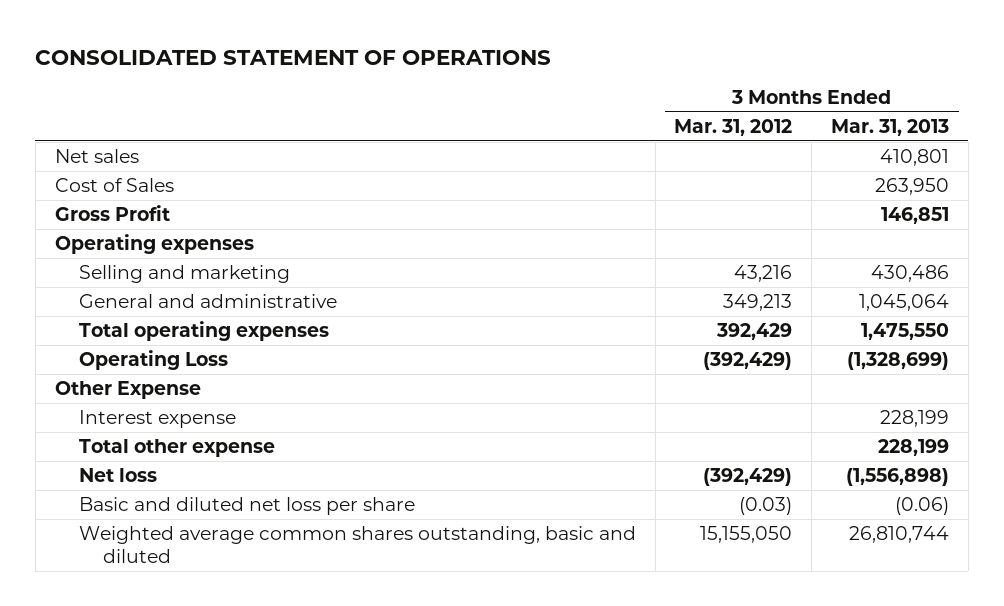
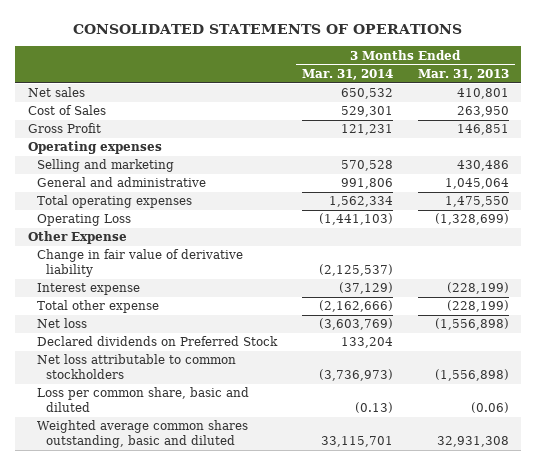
[35,49,552,65] CONSOLIDATED STATEMENT OF OPERATIONS -> [73,24,463,35] CONSOLIDATED STATEMENTS OF OPERATIONS
[674,118,793,136] Mar. 31, 2012 -> none
none -> [301,68,393,80] Mar. 31, 2014
none -> [36,249,243,278] Change in fair value of derivative liability
[879,409,949,427] 228,199 -> [446,282,509,295] (228,199)
[877,438,949,456] 228,199 -> [446,300,509,313] (228,199)
none -> [36,336,278,347] Declared dividends on Preferred Stock
none -> [36,354,236,380] Net loss attributable to common stockholders
[78,496,415,515] Basic and diluted net loss per share -> [36,387,249,413] Loss per common share, basic and diluted
[848,525,949,543] 26,810,744 -> [436,436,509,448] 32,931,308

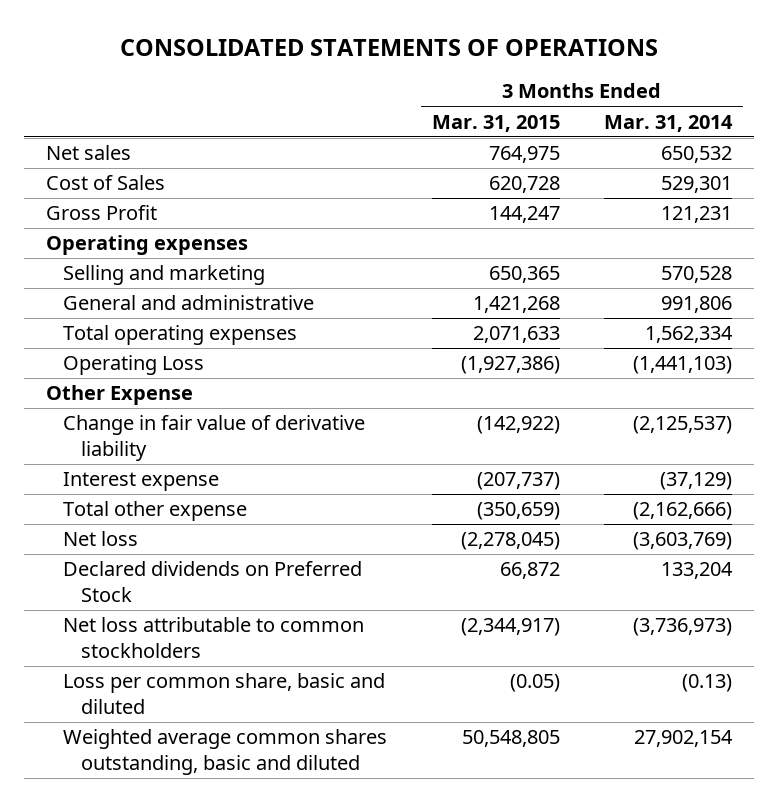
[417,68,509,80] Mar. 31, 2013 -> none
none -> [431,114,560,132] Mar. 31, 2015
[320,436,393,448] 33,115,701 -> [633,730,733,748] 27,902,154

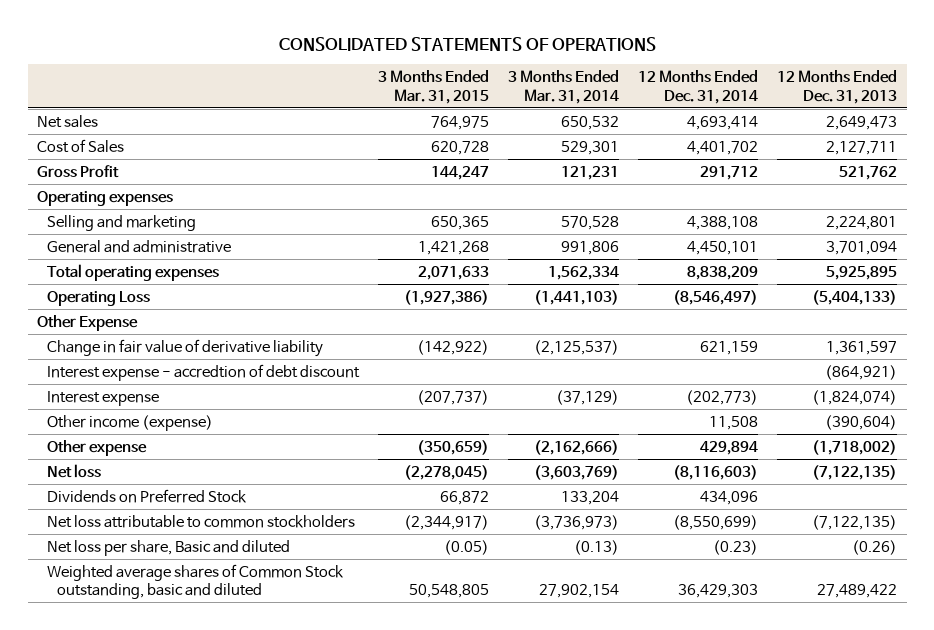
none -> [638,70,759,104] 12 Months Ended Dec. 31, 2014
none -> [777,70,898,104] 12 Months Ended Dec. 31, 2013
none -> [47,363,361,381] Interest expense - accredtion of debt discount
none -> [47,414,214,431] Other income (expense)
[63,501,248,522] Total other expense -> [47,439,148,456] Other expense
[63,561,363,602] Declared dividends on Preferred Stock -> [47,488,248,503] Dividends on Preferred Stock
[63,673,386,714] Loss per common share, basic and diluted -> [47,539,291,556] Net loss per share, Basic and diluted
[63,729,388,775] Weighted average common shares outstanding, basic and diluted -> [47,563,345,600] Weighted average shares of Common Stock outstanding, basic and diluted

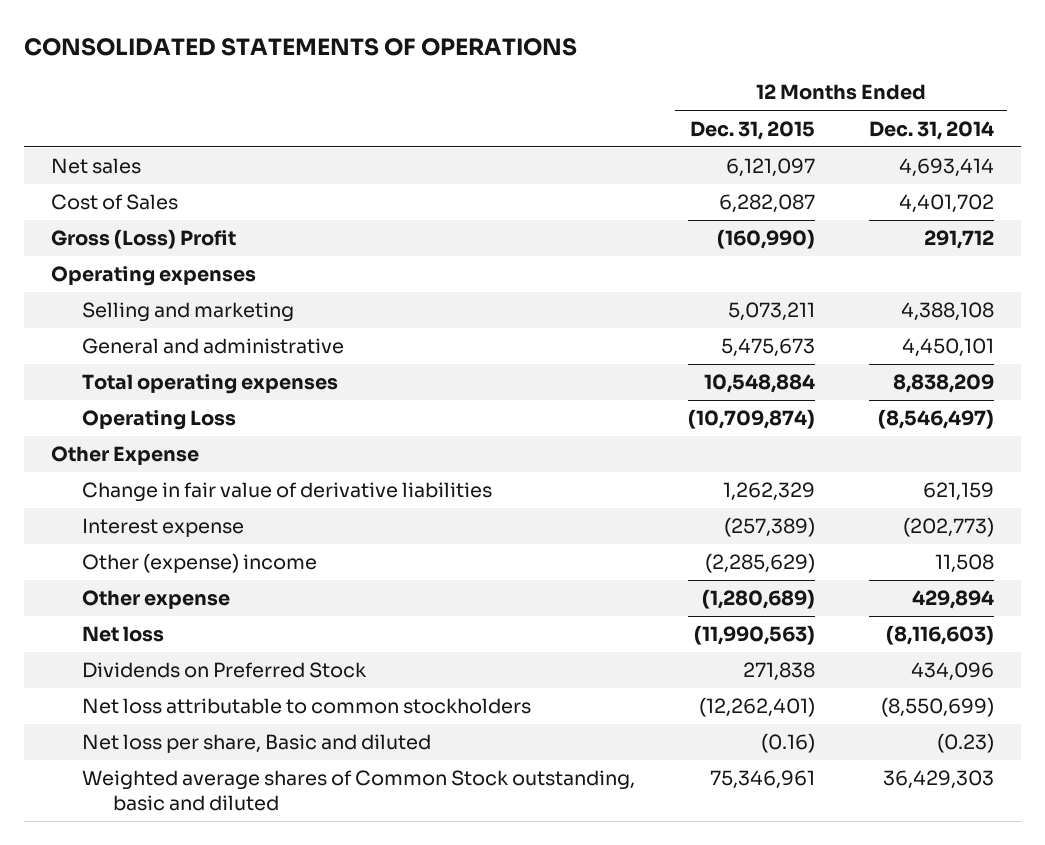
[378,70,490,104] 3 Months Ended Mar. 31, 2015 -> none
[508,70,620,104] 3 Months Ended Mar. 31, 2014 -> none
[777,70,898,104] 12 Months Ended Dec. 31, 2013 -> none
none -> [690,120,816,140] Dec. 31, 2015
[37,164,120,178] Gross Profit -> [50,229,236,250] Gross (Loss) Profit
[47,363,361,381] Interest expense - accredtion of debt discount -> none
[47,338,324,357] Change in fair value of derivative liability -> [82,482,493,503] Change in fair value of derivative liabilities
[47,414,214,431] Other income (expense) -> [82,553,318,574] Other (expense) income

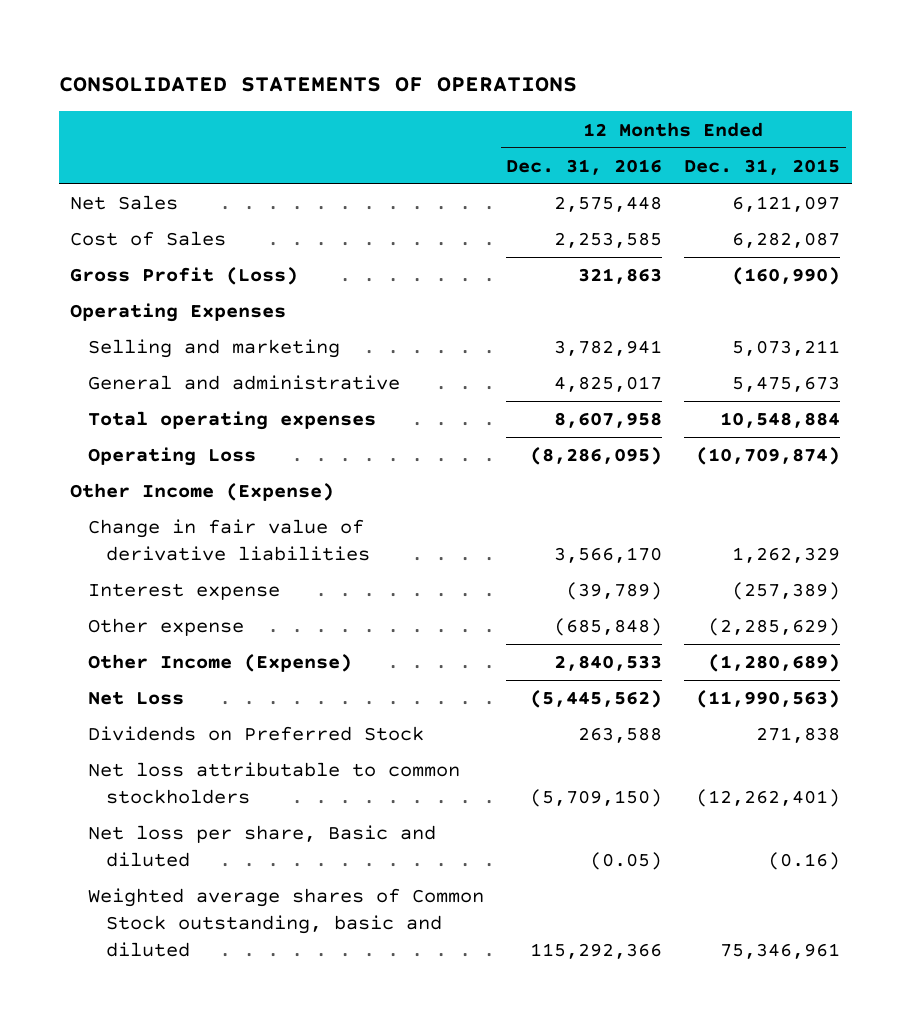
[868,120,994,140] Dec. 31, 2014 -> none
none -> [506,158,663,175] Dec. 31, 2016
[50,158,141,175] Net sales -> [69,195,178,211] Net Sales
[50,229,236,250] Gross (Loss) Profit -> [69,267,298,286] Gross Profit (Loss)
[50,266,256,287] Operating expenses -> [69,303,286,323] Operating Expenses
[50,446,199,466] Other Expense -> [69,483,334,502] Other Income (Expense)
[82,553,318,574] Other (expense) income -> [88,618,245,637] Other expense
[82,590,231,610] Other expense -> [88,654,353,673] Other Income (Expense)
[82,626,165,643] Net loss -> [88,691,185,706] Net Loss

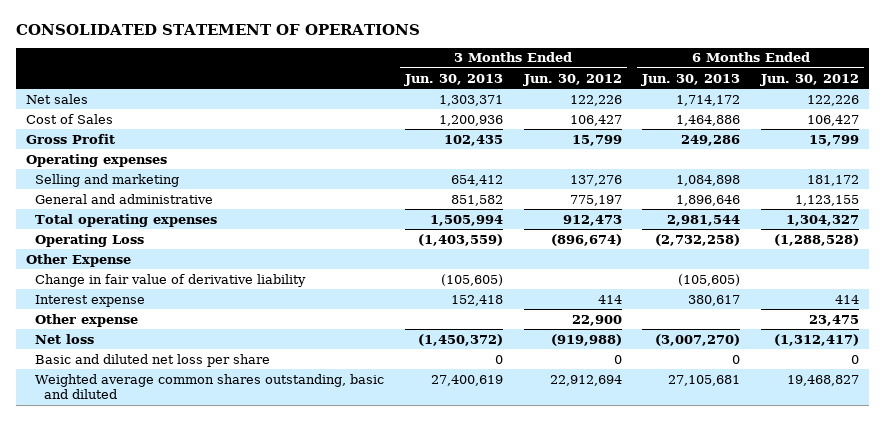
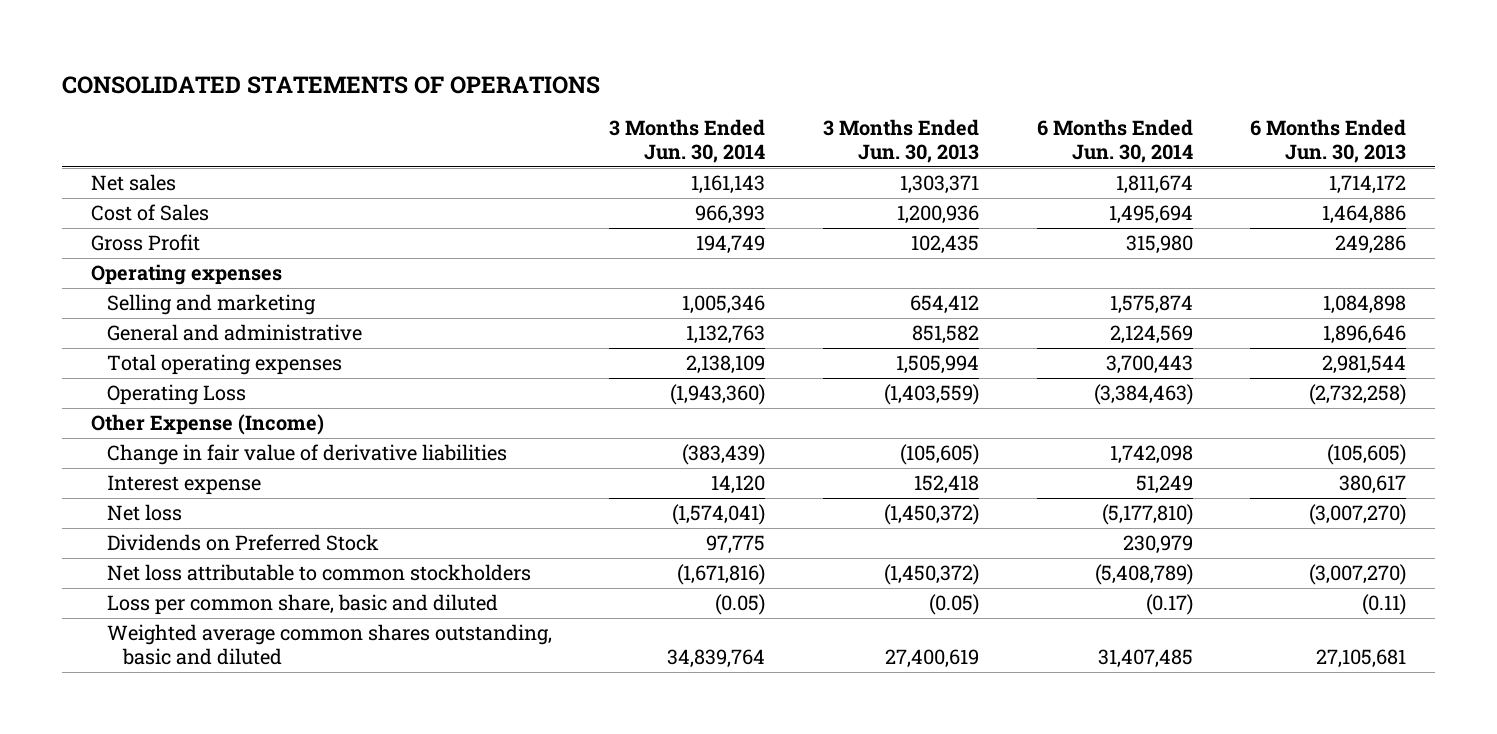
[15,24,420,36] CONSOLIDATED STATEMENT OF OPERATIONS -> [61,75,600,94] CONSOLIDATED STATEMENTS OF OPERATIONS
[522,73,622,86] Jun. 30, 2012 -> none
[760,73,860,86] Jun. 30, 2012 -> none
none -> [609,118,766,163] 3 Months Ended Jun. 30, 2014
none -> [1036,118,1193,163] 6 Months Ended Jun. 30, 2014
[26,253,132,267] Other Expense -> [90,414,324,436] Other Expense (Income)
[35,273,307,287] Change in fair value of derivative liability -> [106,444,507,466] Change in fair value of derivative liabilities
[35,313,139,327] Other expense -> none
none -> [106,534,379,552] Dividends on Preferred Stock
none -> [106,564,531,582] Net loss attributable to common stockholders
[35,353,271,367] Basic and diluted net loss per share -> [106,594,498,616] Loss per common share, basic and diluted
[494,354,503,364] 0 -> [929,594,980,616] (0.05)
[732,354,741,364] 0 -> [1362,594,1407,616] (0.11)

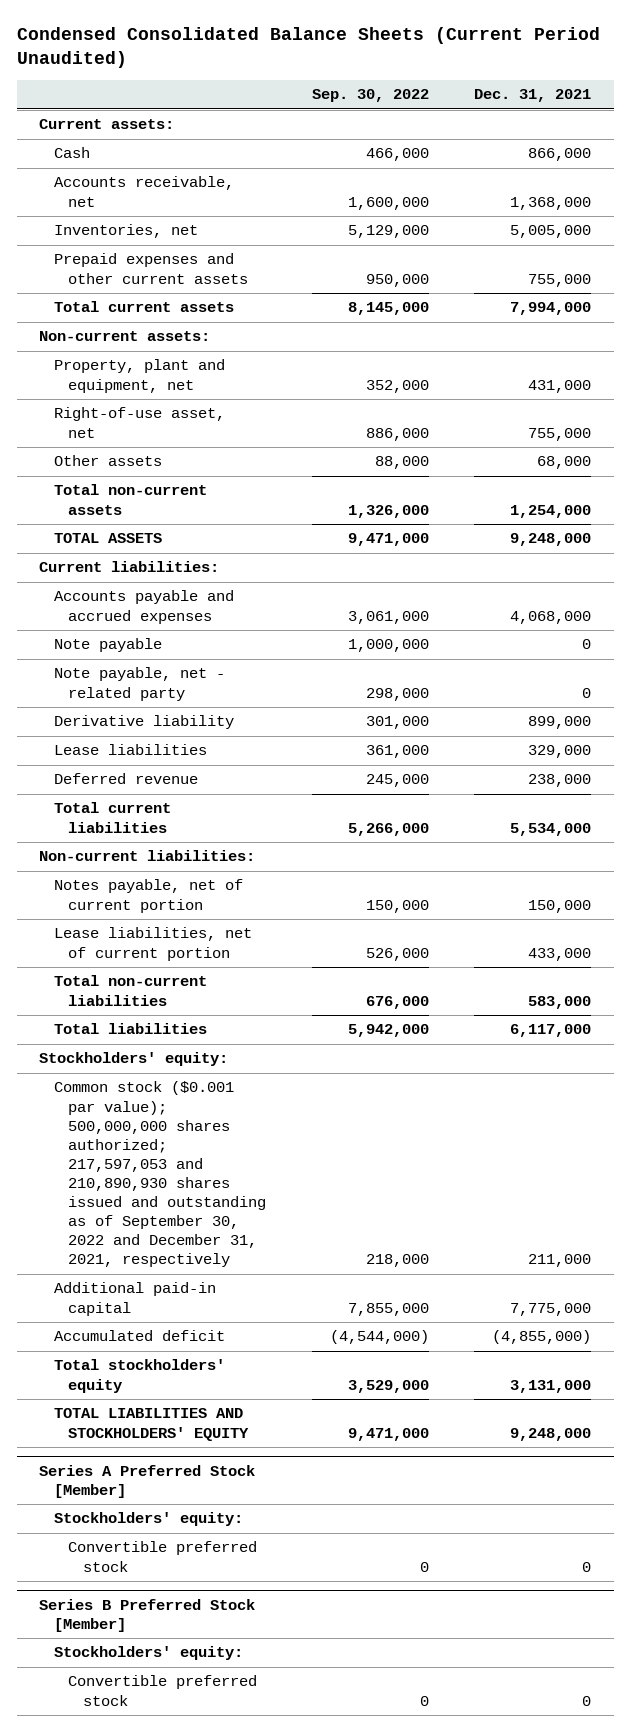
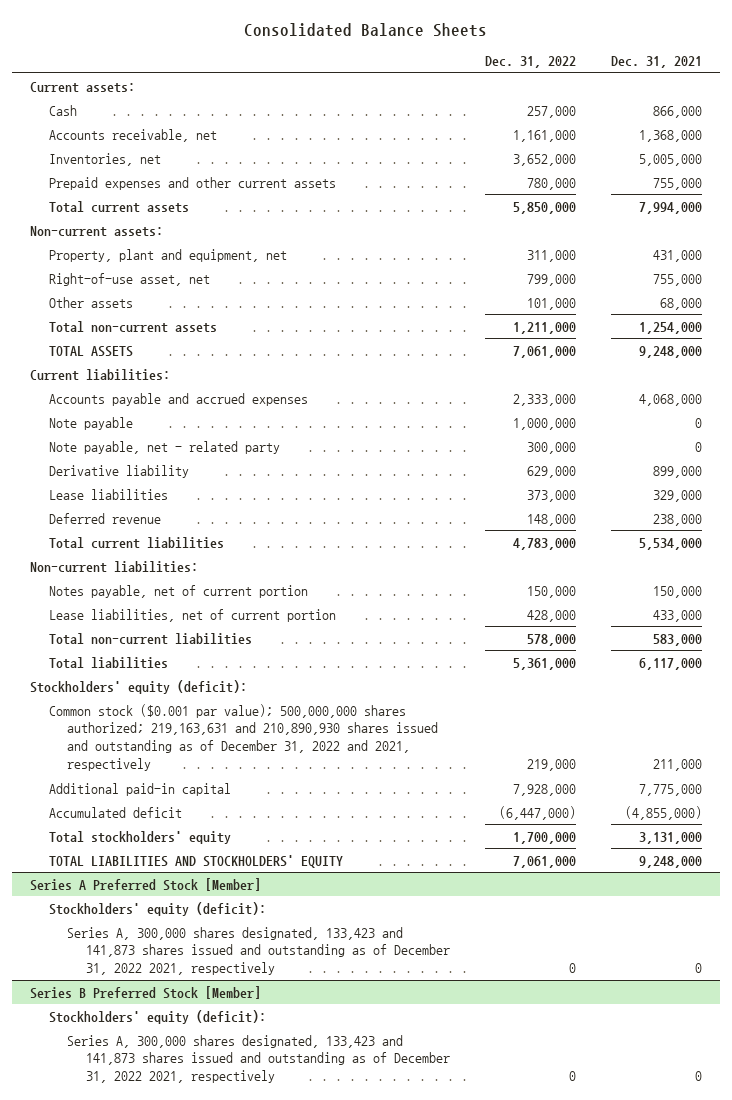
[16,27,600,69] Condensed Consolidated Balance Sheets (Current Period Unaudited) -> [244,22,488,37] Consolidated Balance Sheets
[311,89,429,103] Sep. 30, 2022 -> none
none -> [485,56,577,69] Dec. 31, 2022
[39,1052,229,1067] Stockholders' equity: -> [30,679,248,694] Stockholders' equity (deficit):
[53,1081,267,1268] Common stock ($0.001 par value); 500,000,000 shares authorized; 217,597,053 and 210,890,930 shares issued and outstanding as of September 30, 2022 and December 31, 2021, respectively -> [48,703,439,772] Common stock ($0.001 par value); 500,000,000 shares authorized; 219,163,631 and 210,890,930 shares issued and outstanding as of December 31, 2022 and 2021, respectively
[53,1512,243,1527] Stockholders' equity: -> [48,901,266,916] Stockholders' equity (deficit):
[68,1541,258,1572] Convertible preferred stock -> [67,926,451,976] Series A, 300,000 shares designated, 133,423 and 141,873 shares issued and outstanding as of December 31, 2022 2021, respectively
[53,1646,243,1661] Stockholders' equity: -> [48,1009,266,1024] Stockholders' equity (deficit):
[68,1675,258,1706] Convertible preferred stock -> [67,1034,451,1084] Series A, 300,000 shares designated, 133,423 and 141,873 shares issued and outstanding as of December 31, 2022 2021, respectively

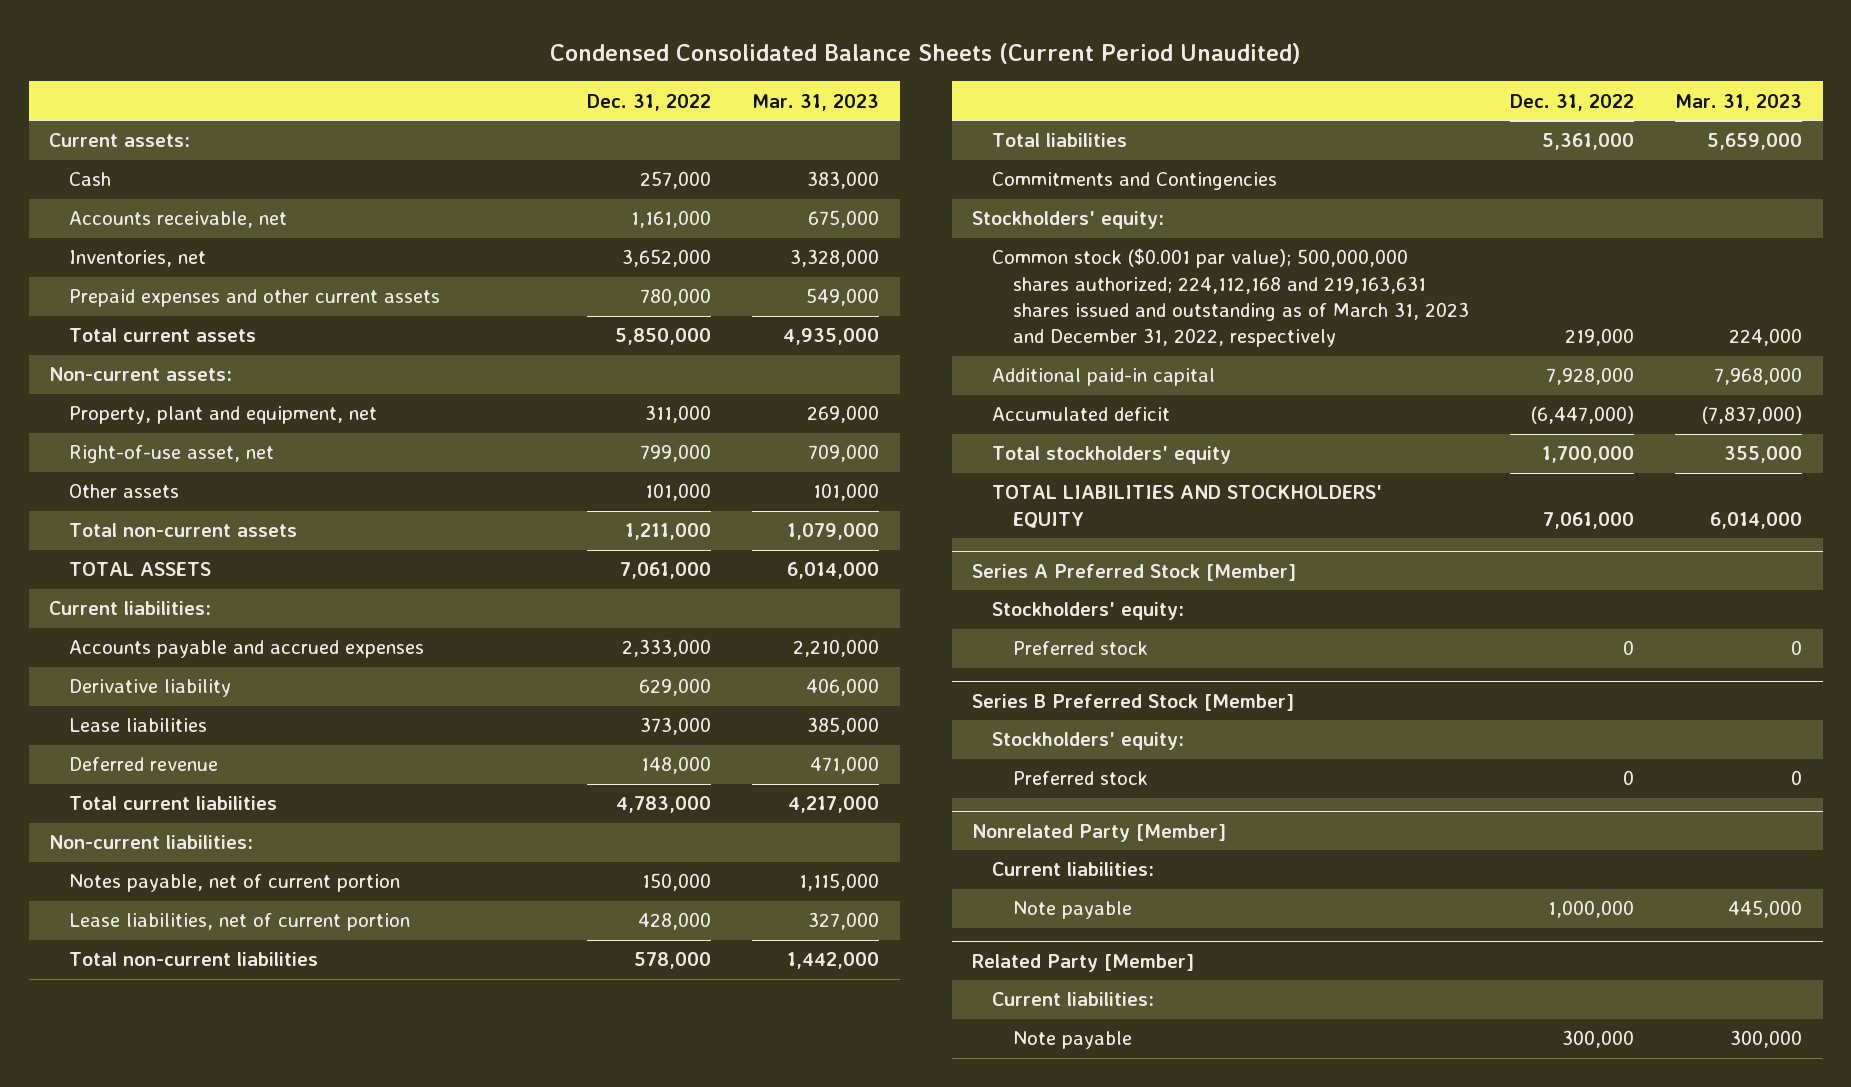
[244,22,488,37] Consolidated Balance Sheets -> [549,42,1301,64] Condensed Consolidated Balance Sheets (Current Period Unaudited)
[611,56,703,69] Dec. 31, 2021 -> none
none -> [752,93,880,111] Mar. 31, 2023
[48,416,133,430] Note payable -> none
[48,440,280,454] Note payable, net - related party -> none
none -> [992,172,1278,191] Commitments and Contingencies
[30,679,248,694] Stockholders' equity (deficit): -> [972,211,1165,230] Stockholders' equity:
[48,703,439,772] Common stock ($0.001 par value); 500,000,000 shares authorized; 219,163,631 and 210,890,930 shares issued and outstanding as of December 31, 2022 and 2021, respectively -> [992,248,1469,348] Common stock ($0.001 par value); 500,000,000 shares authorized; 224,112,168 and 219,163,631 shares issued and outstanding as of March 31, 2023 and December 31, 2022, respectively
[48,901,266,916] Stockholders' equity (deficit): -> [992,602,1185,621] Stockholders' equity:
[67,926,451,976] Series A, 300,000 shares designated, 133,423 and 141,873 shares issued and outstanding as of December 31, 2022 2021, respectively -> [1012,641,1148,656] Preferred stock
[48,1009,266,1024] Stockholders' equity (deficit): -> [992,732,1185,751] Stockholders' equity:
[67,1034,451,1084] Series A, 300,000 shares designated, 133,423 and 141,873 shares issued and outstanding as of December 31, 2022 2021, respectively -> [1012,771,1148,786] Preferred stock
none -> [972,823,1227,842] Nonrelated Party [Member]
none -> [992,862,1155,877] Current liabilities:
none -> [1012,901,1132,920] Note payable
none -> [972,953,1195,972] Related Party [Member]
none -> [992,992,1155,1007] Current liabilities:
none -> [1012,1031,1132,1050] Note payable

